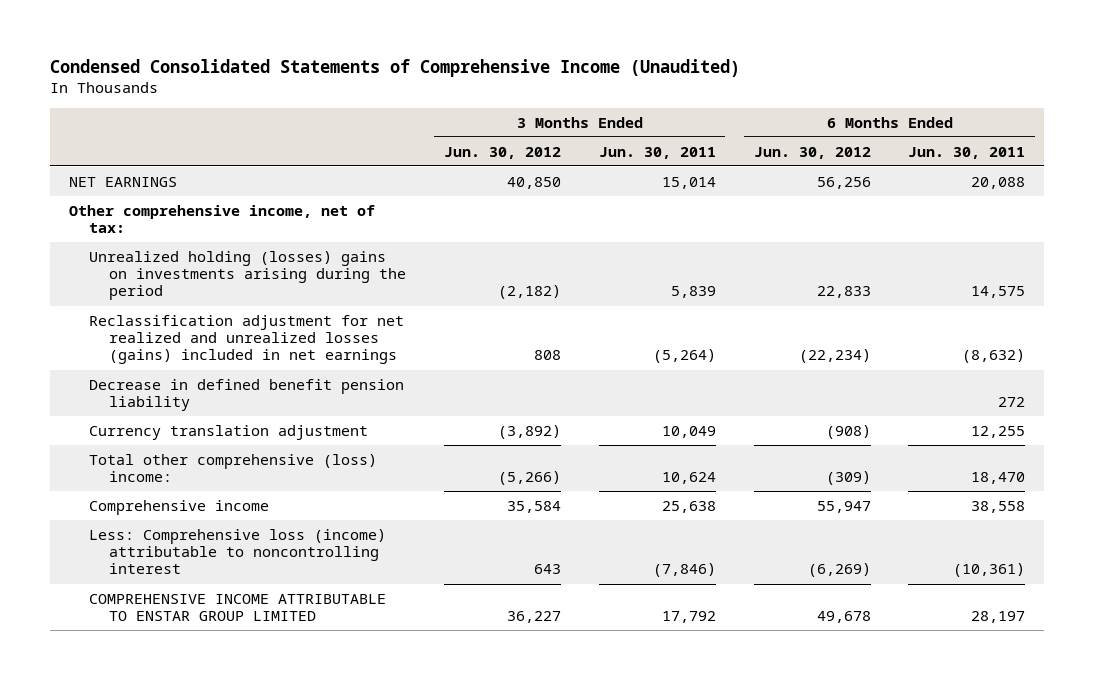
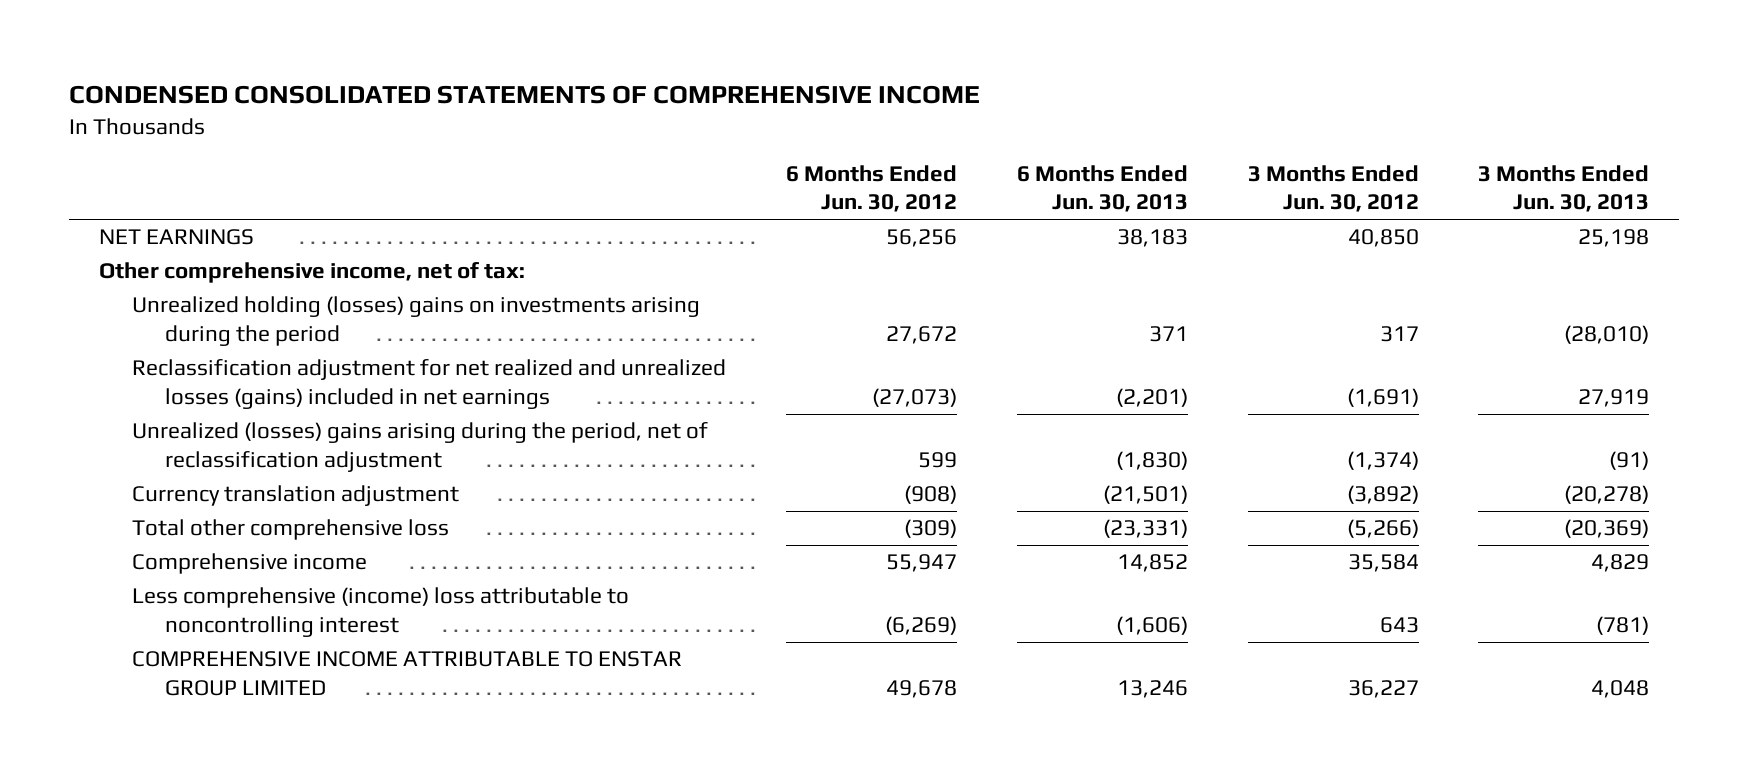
[50,59,741,78] Condensed Consolidated Statements of Comprehensive Income (Unaudited) -> [68,85,980,105] CONDENSED CONSOLIDATED STATEMENTS OF COMPREHENSIVE INCOME
[598,146,716,159] Jun. 30, 2011 -> none
[908,146,1026,159] Jun. 30, 2011 -> none
none -> [1016,164,1188,213] 6 Months Ended Jun. 30, 2013
none -> [1478,164,1650,213] 3 Months Ended Jun. 30, 2013
[89,378,405,412] Decrease in defined benefit pension liability -> none
[497,285,561,300] (2,182) -> [1379,326,1419,343] 317
[816,286,871,299] 22,833 -> [885,326,957,345] 27,672
[533,350,561,361] 808 -> [1346,388,1419,408] (1,691)
[798,349,871,364] (22,234) -> [871,388,957,408] (27,073)
none -> [131,422,708,473] Unrealized (losses) gains arising during the period, net of reclassification adjustment
[89,453,378,483] Total other comprehensive (loss) income: -> [131,519,449,541] Total other comprehensive loss
[89,528,387,575] Less: Comprehensive loss (income) attributable to noncontrolling interest -> [131,587,629,638] Less comprehensive (income) loss attributable to noncontrolling interest

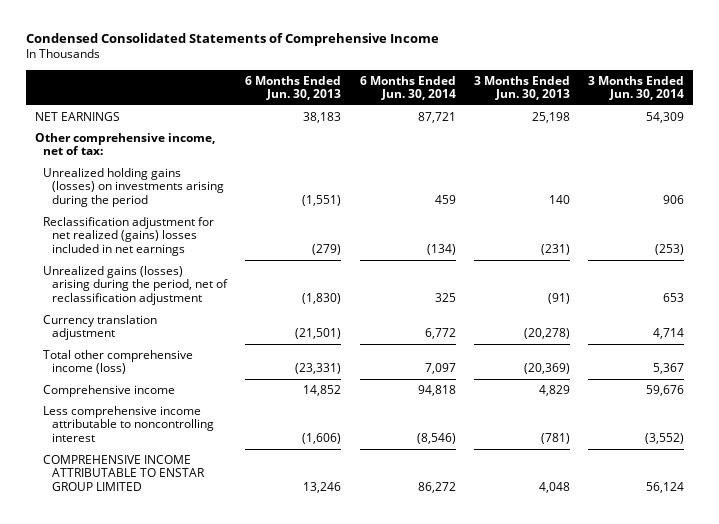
[68,85,980,105] CONDENSED CONSOLIDATED STATEMENTS OF COMPREHENSIVE INCOME -> [25,33,439,47] Condensed Consolidated Statements of Comprehensive Income
[785,164,957,213] 6 Months Ended Jun. 30, 2012 -> none
[1247,164,1419,213] 3 Months Ended Jun. 30, 2012 -> none
none -> [359,75,456,101] 6 Months Ended Jun. 30, 2014
none -> [588,75,685,101] 3 Months Ended Jun. 30, 2014
[131,296,700,347] Unrealized holding (losses) gains on investments arising during the period -> [43,167,225,207] Unrealized holding gains (losses) on investments arising during the period
[1148,326,1188,343] 371 -> [302,194,342,206] (1,551)
[1564,325,1650,345] (28,010) -> [548,194,570,204] 140
[131,359,726,410] Reclassification adjustment for net realized and unrealized losses (gains) included in net earnings -> [43,216,215,256] Reclassification adjustment for net realized (gains) losses included in net earnings
[1115,388,1188,408] (2,201) -> [312,243,342,255] (279)
[1578,389,1650,408] 27,919 -> [540,243,570,255] (231)
[131,422,708,473] Unrealized (losses) gains arising during the period, net of reclassification adjustment -> [43,265,229,305] Unrealized gains (losses) arising during the period, net of reclassification adjustment
[131,519,449,541] Total other comprehensive loss -> [43,349,194,375] Total other comprehensive income (loss)
[131,587,629,638] Less comprehensive (income) loss attributable to noncontrolling interest -> [43,405,215,442] Less comprehensive income attributable to noncontrolling interest

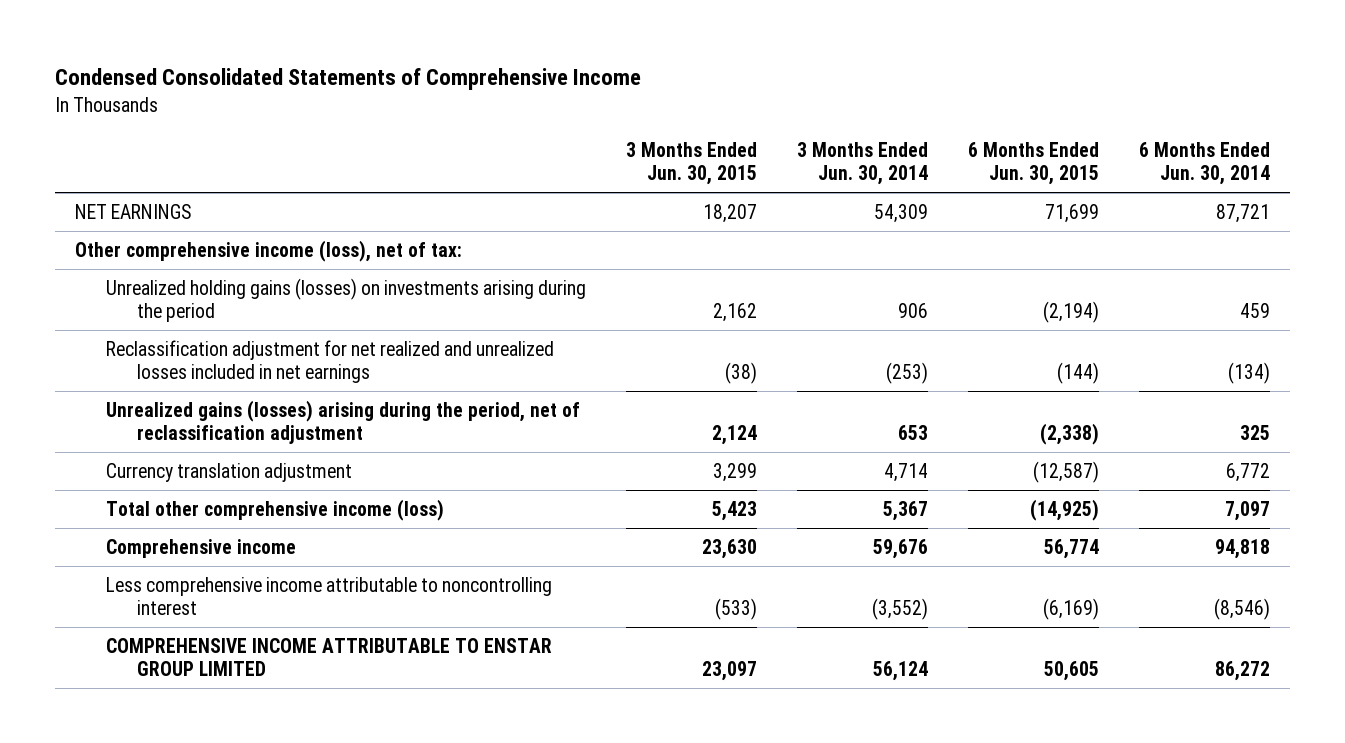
[245,75,342,101] 6 Months Ended Jun. 30, 2013 -> none
[473,75,570,101] 3 Months Ended Jun. 30, 2013 -> none
none -> [625,142,757,186] 3 Months Ended Jun. 30, 2015
none -> [968,142,1100,186] 6 Months Ended Jun. 30, 2015
[34,132,215,156] Other comprehensive income, net of tax: -> [74,239,462,262] Other comprehensive income (loss), net of tax:
[43,216,215,256] Reclassification adjustment for net realized (gains) losses included in net earnings -> [105,339,554,384] Reclassification adjustment for net realized and unrealized losses included in net earnings

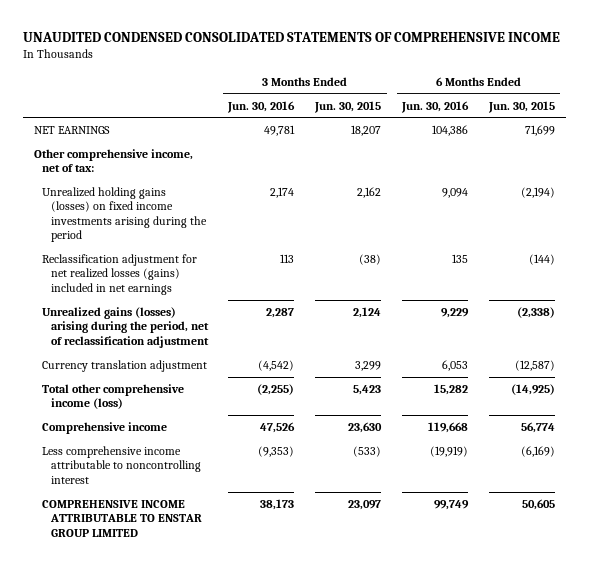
[54,68,641,91] Condensed Consolidated Statements of Comprehensive Income -> [23,31,561,42] UNAUDITED CONDENSED CONSOLIDATED STATEMENTS OF COMPREHENSIVE INCOME
[797,142,929,186] 3 Months Ended Jun. 30, 2014 -> none
[1139,142,1271,186] 6 Months Ended Jun. 30, 2014 -> none
none -> [227,100,296,113] Jun. 30, 2016
none -> [401,100,470,113] Jun. 30, 2016
[74,239,462,262] Other comprehensive income (loss), net of tax: -> [33,148,193,173] Other comprehensive income, net of tax:
[105,277,586,323] Unrealized holding gains (losses) on investments arising during the period -> [42,186,207,243] Unrealized holding gains (losses) on fixed income investments arising during the period
[105,339,554,384] Reclassification adjustment for net realized and unrealized losses included in net earnings -> [42,253,198,295] Reclassification adjustment for net realized losses (gains) included in net earnings

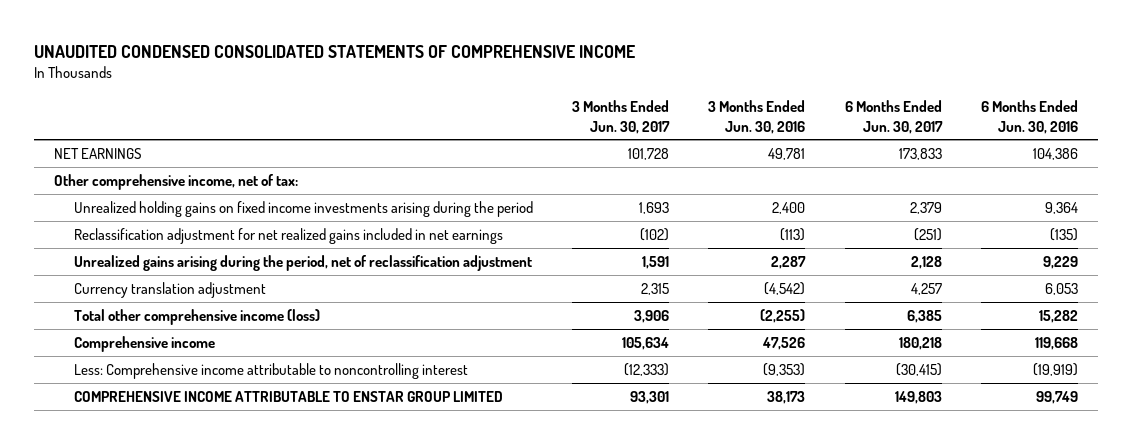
[314,100,382,113] Jun. 30, 2015 -> none
[488,100,556,113] Jun. 30, 2015 -> none
none -> [572,100,671,134] 3 Months Ended Jun. 30, 2017
none -> [844,100,943,134] 6 Months Ended Jun. 30, 2017
[42,186,207,243] Unrealized holding gains (losses) on fixed income investments arising during the period -> [73,200,533,217] Unrealized holding gains on fixed income investments arising during the period
[270,186,295,198] 2,174 -> [772,201,806,214] 2,400
[442,187,469,198] 9,094 -> [1045,201,1079,214] 9,364
[42,253,198,295] Reclassification adjustment for net realized losses (gains) included in net earnings -> [73,227,503,244] Reclassification adjustment for net realized gains included in net earnings
[280,253,295,263] 113 -> [780,227,806,241] (113)
[452,253,469,263] 135 -> [1050,227,1079,241] (135)
[42,306,209,348] Unrealized gains (losses) arising during the period, net of reclassification adjustment -> [73,254,532,271] Unrealized gains arising during the period, net of reclassification adjustment
[42,445,201,484] Less comprehensive income attributable to noncontrolling interest -> [73,362,468,379] Less: Comprehensive income attributable to noncontrolling interest

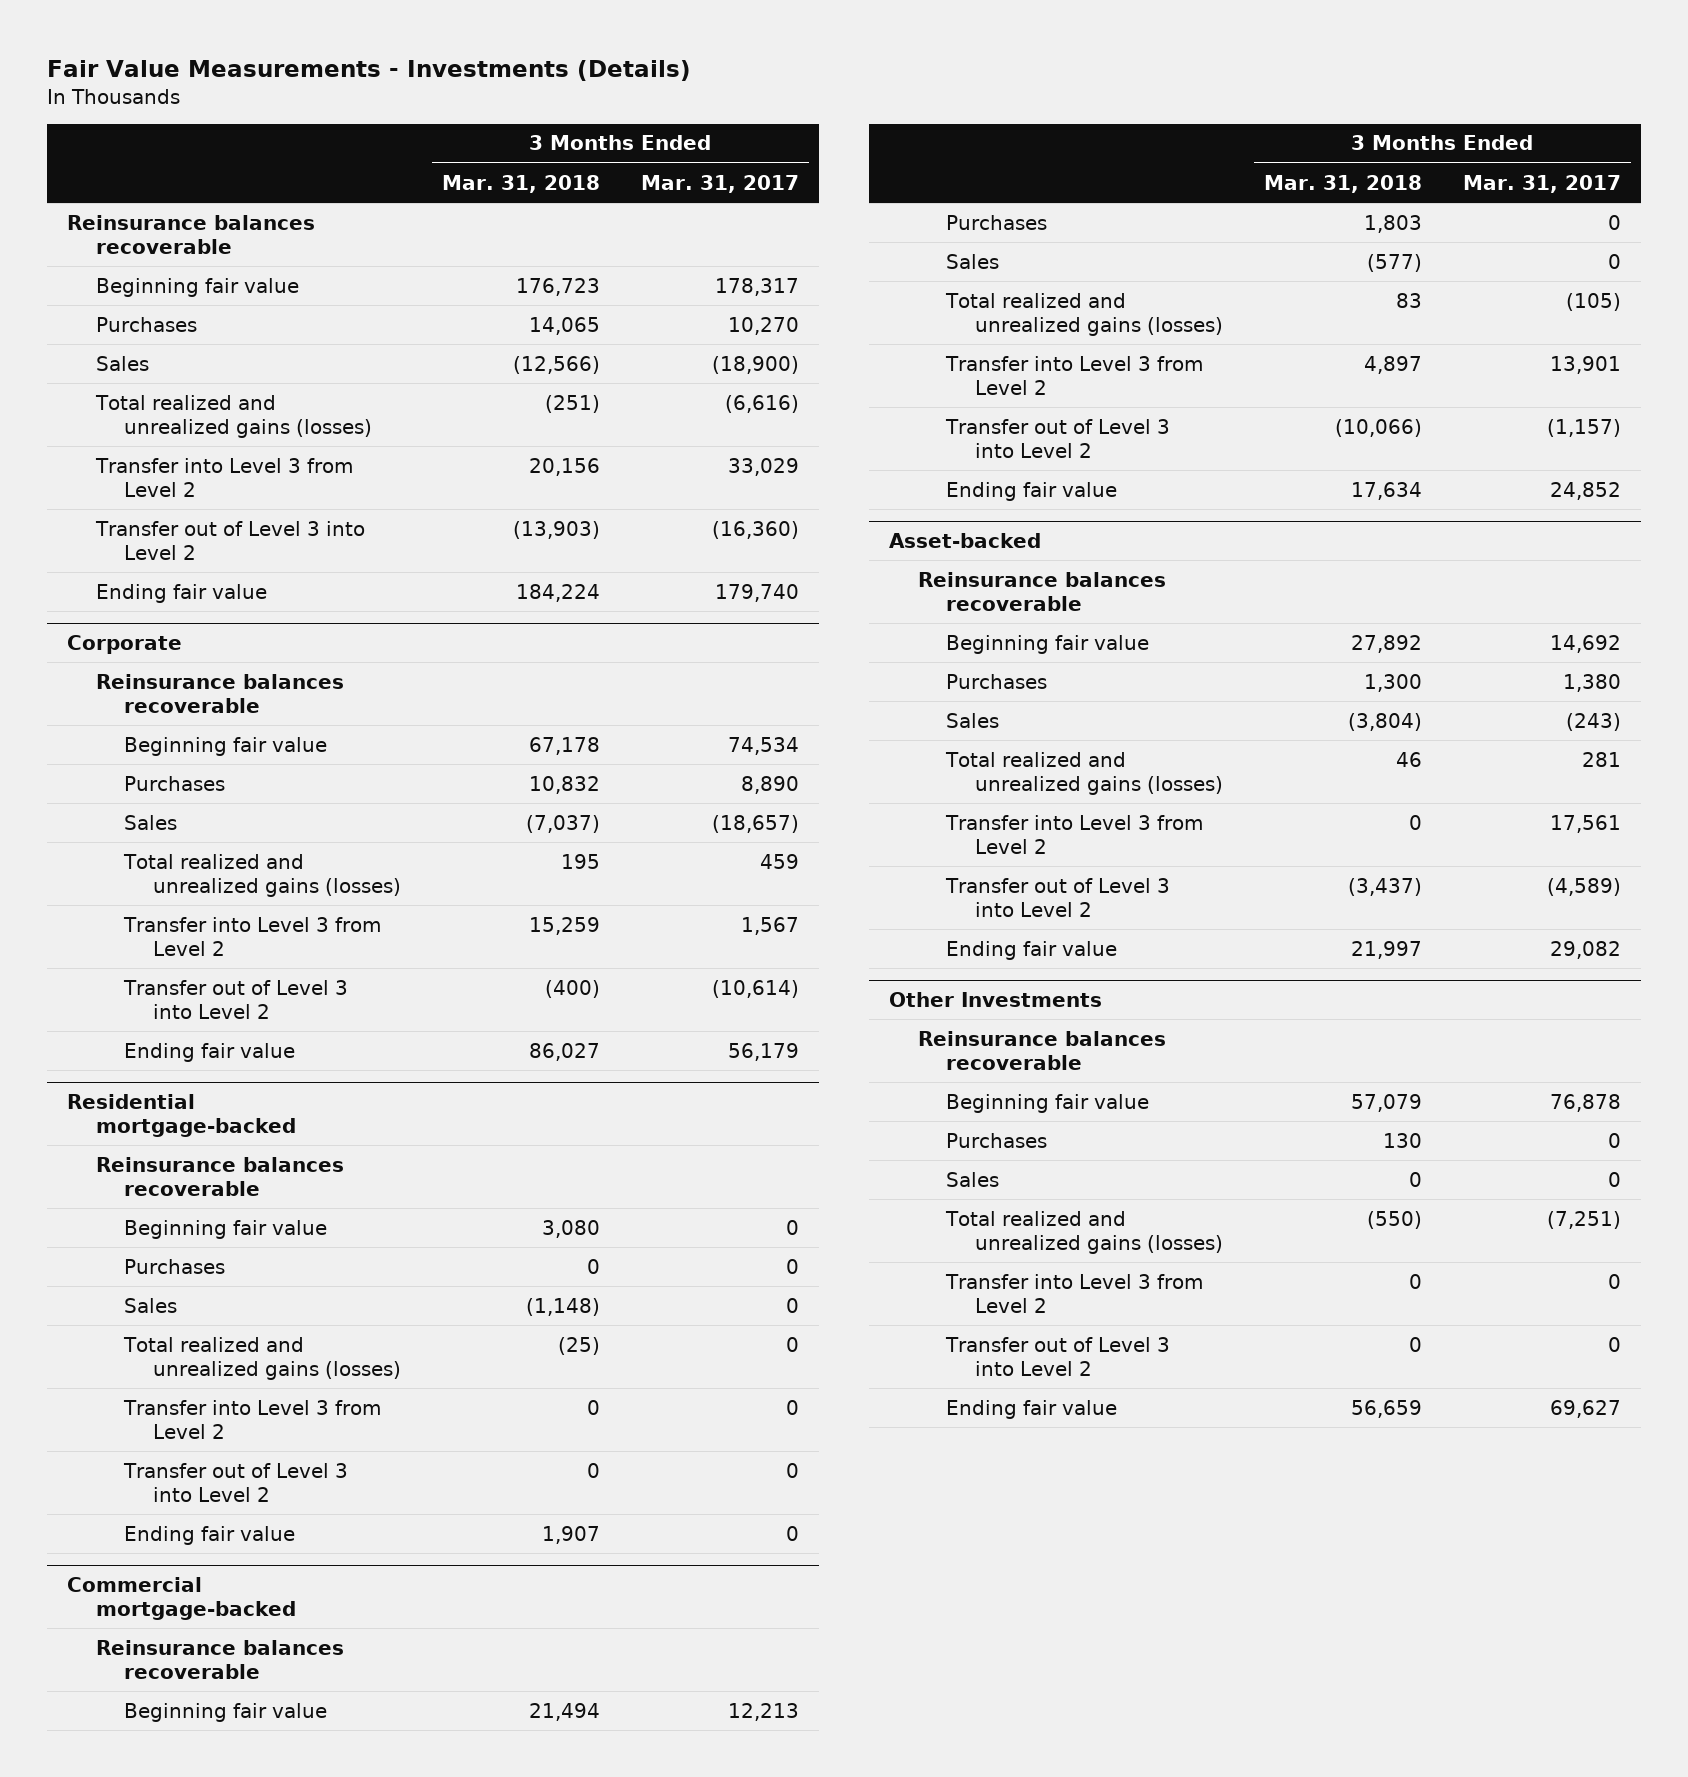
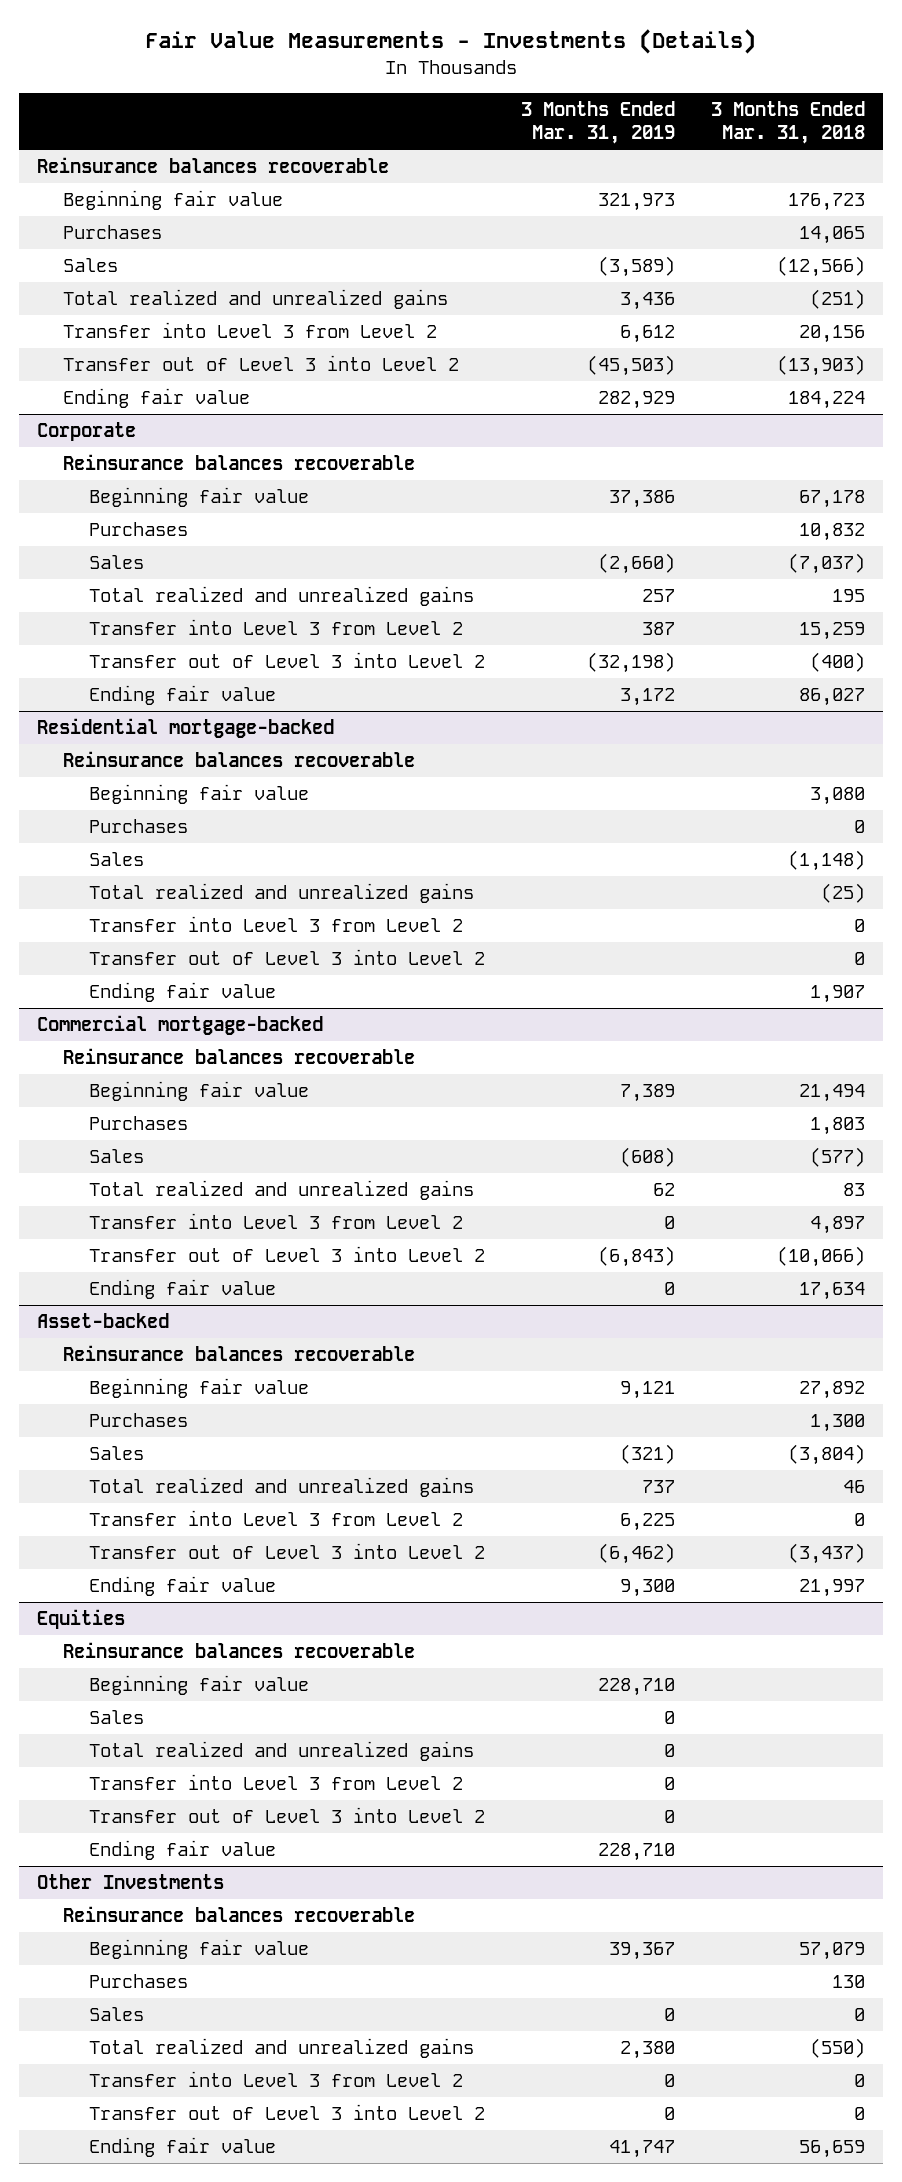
[640,174,799,193] Mar. 31, 2017 -> none
none -> [520,100,675,145] 3 Months Ended Mar. 31, 2019
[94,394,373,438] Total realized and unrealized gains (losses) -> [62,289,448,310] Total realized and unrealized gains
[123,853,402,897] Total realized and unrealized gains (losses) -> [88,586,474,607] Total realized and unrealized gains
[123,1336,402,1380] Total realized and unrealized gains (losses) -> [88,883,474,904] Total realized and unrealized gains
[945,292,1224,336] Total realized and unrealized gains (losses) -> [88,1180,474,1201] Total realized and unrealized gains
[945,751,1224,795] Total realized and unrealized gains (losses) -> [88,1477,474,1498] Total realized and unrealized gains
none -> [36,1609,125,1630] Equities
none -> [62,1642,415,1659] Reinsurance balances recoverable
none -> [88,1675,309,1696] Beginning fair value
none -> [88,1710,144,1725] Sales
none -> [88,1741,474,1762] Total realized and unrealized gains
none -> [88,1774,463,1791] Transfer into Level 3 from Level 2
none -> [88,1807,485,1824] Transfer out of Level 3 into Level 2
none -> [88,1840,276,1861] Ending fair value
[945,1210,1224,1254] Total realized and unrealized gains (losses) -> [88,2038,474,2059] Total realized and unrealized gains

